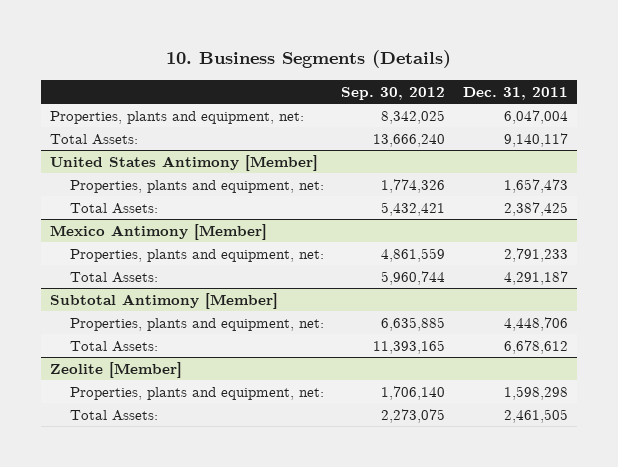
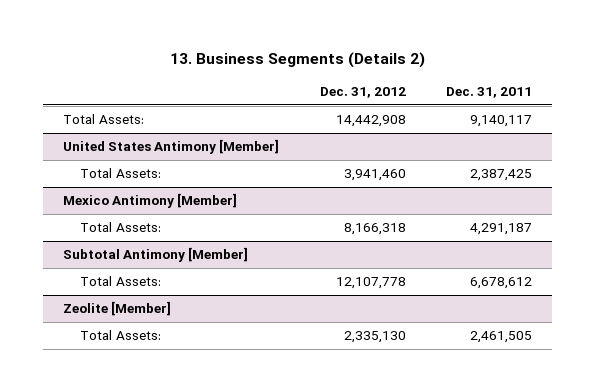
[165,50,451,69] 10. Business Segments (Details) -> [169,52,425,69] 13. Business Segments (Details 2)
[341,86,446,100] Sep. 30, 2012 -> none
none -> [319,87,406,99] Dec. 31, 2012
[49,110,304,124] Properties, plants and equipment, net: -> none
[69,179,324,193] Properties, plants and equipment, net: -> none
[69,248,324,262] Properties, plants and equipment, net: -> none
[69,317,324,331] Properties, plants and equipment, net: -> none
[69,386,324,400] Properties, plants and equipment, net: -> none

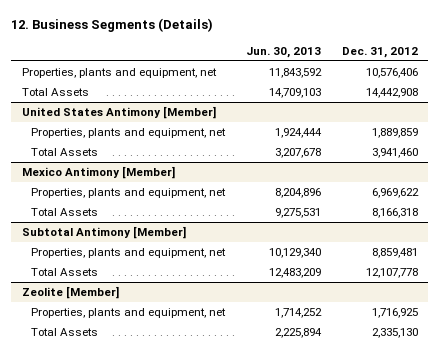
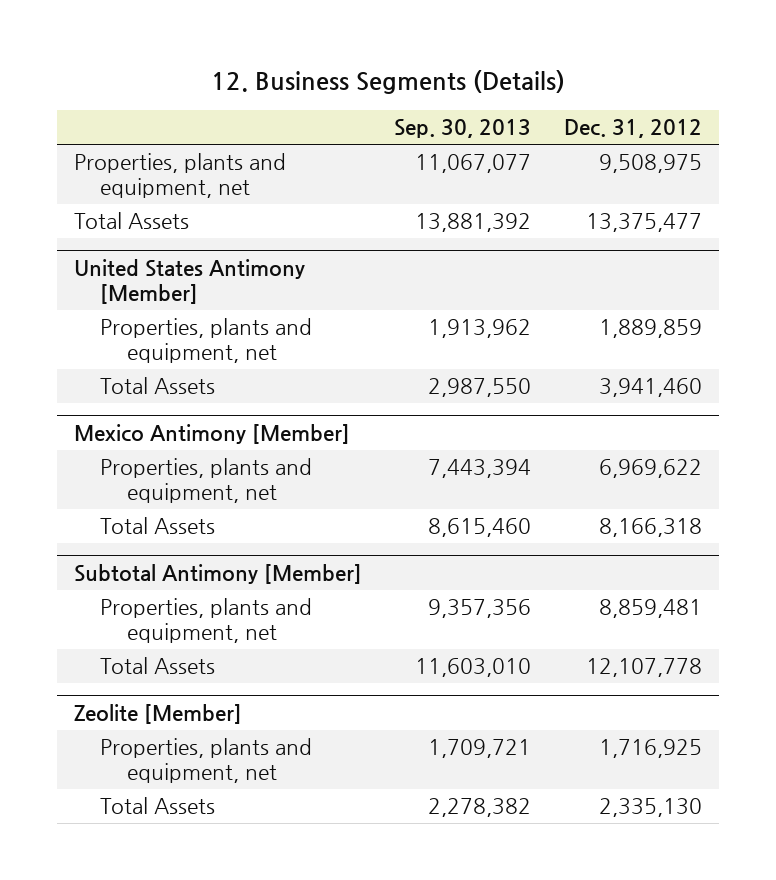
[245,46,321,58] Jun. 30, 2013 -> none
none -> [394,119,532,139] Sep. 30, 2013
[365,68,418,79] 10,576,406 -> [599,154,703,174] 9,508,975
[365,88,418,99] 14,442,908 -> [586,213,703,233] 13,375,477

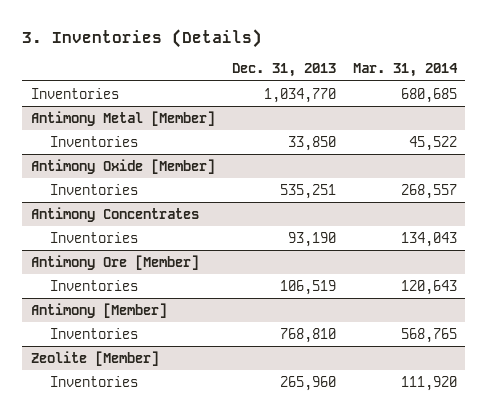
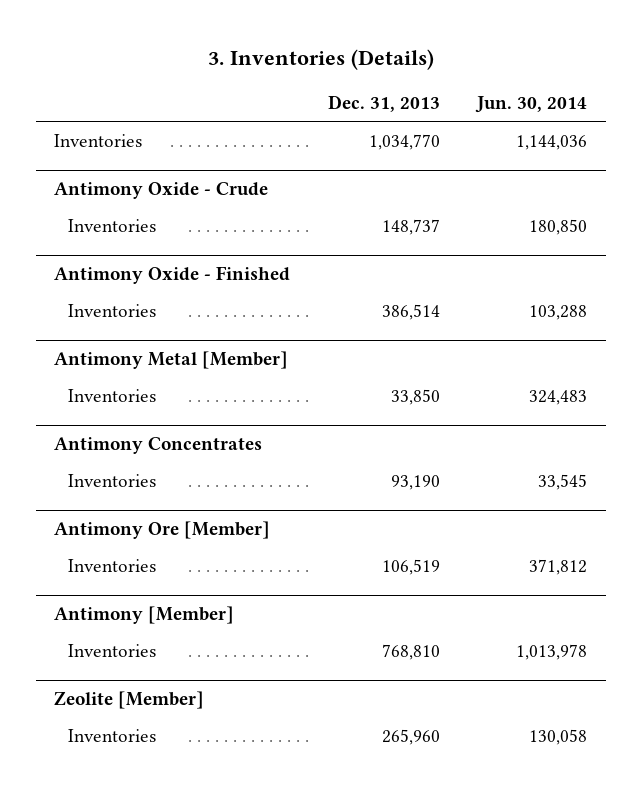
[352,63,458,78] Mar. 31, 2014 -> none
none -> [475,95,588,113] Jun. 30, 2014
none -> [54,182,269,200] Antimony Oxide - Crude
none -> [67,218,156,232] Inventories
none -> [54,266,291,285] Antimony Oxide - Finished
none -> [67,303,156,317] Inventories
[30,158,215,174] Antimony Oxide [Member] -> none
[49,183,138,195] Inventories -> none

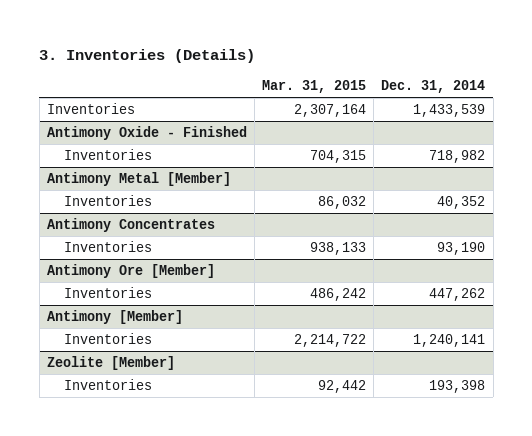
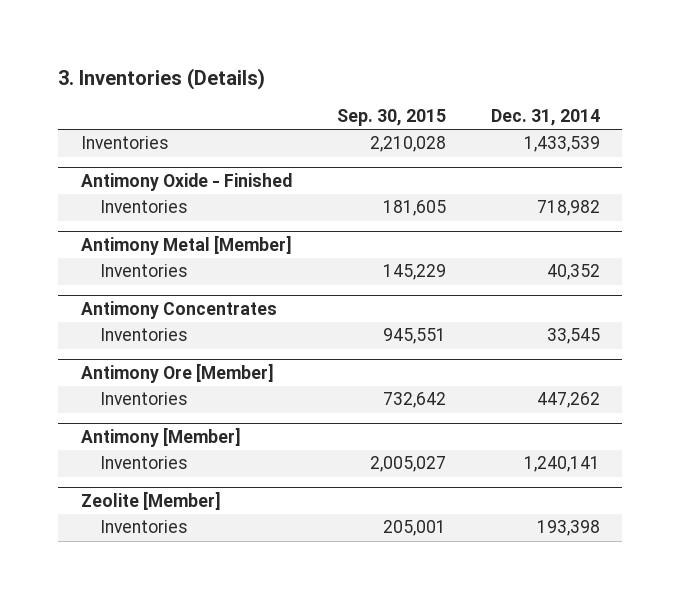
[262,80,367,94] Mar. 31, 2015 -> none
none -> [336,108,446,126] Sep. 30, 2015
[437,242,486,256] 93,190 -> [546,328,600,345] 33,545

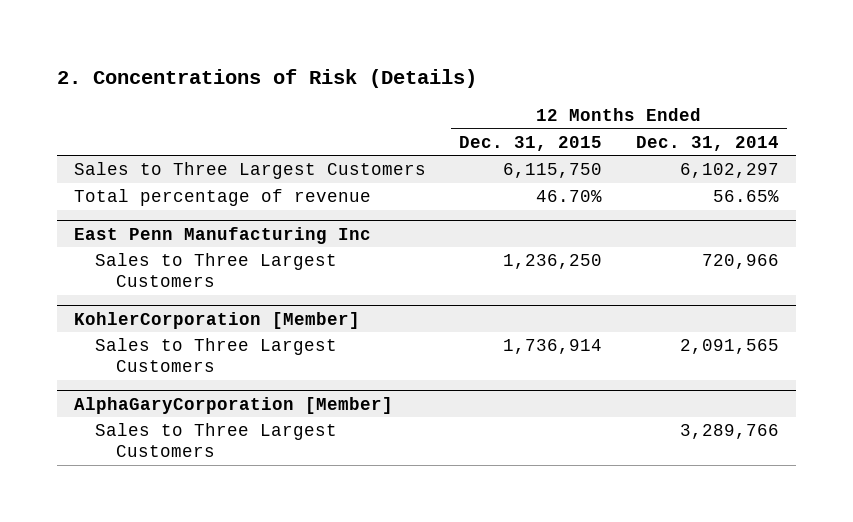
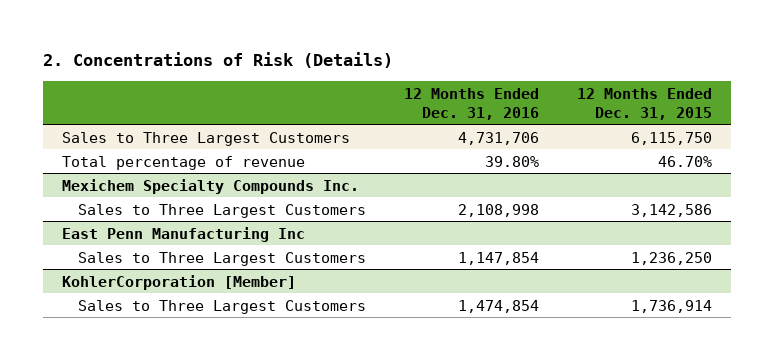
[635,135,779,151] Dec. 31, 2014 -> none
none -> [403,87,539,120] 12 Months Ended Dec. 31, 2016
none -> [62,178,360,194] Mexichem Specialty Compounds Inc.
none -> [77,203,366,218] Sales to Three Largest Customers
[73,396,393,414] AlphaGaryCorporation [Member] -> none
[94,423,337,458] Sales to Three Largest Customers -> none

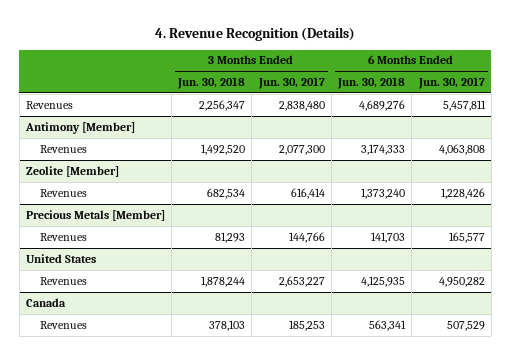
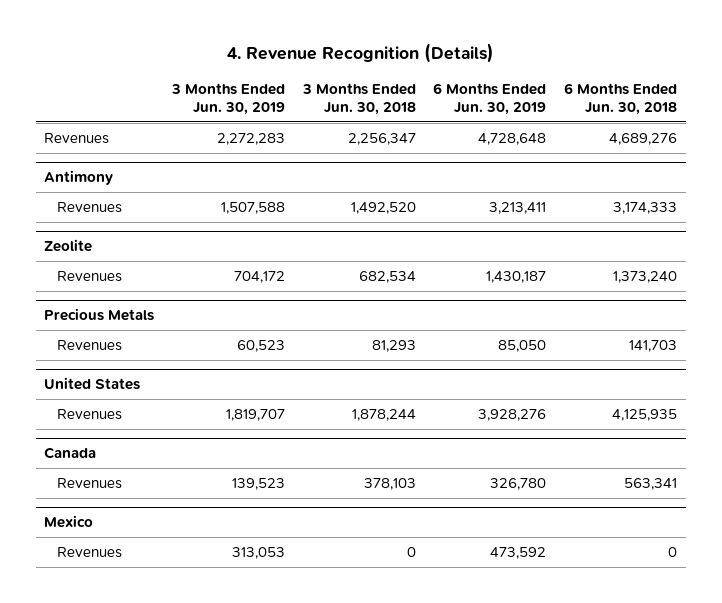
[257,76,325,89] Jun. 30, 2017 -> none
[417,76,485,89] Jun. 30, 2017 -> none
none -> [171,82,286,116] 3 Months Ended Jun. 30, 2019
none -> [433,82,547,116] 6 Months Ended Jun. 30, 2019
[24,121,135,134] Antimony [Member] -> [44,170,114,186] Antimony
[25,165,119,177] Zeolite [Member] -> [44,239,93,253] Zeolite
[25,209,165,221] Precious Metals [Member] -> [44,308,155,322] Precious Metals
none -> [44,515,94,529] Mexico
none -> [56,546,122,558] Revenues

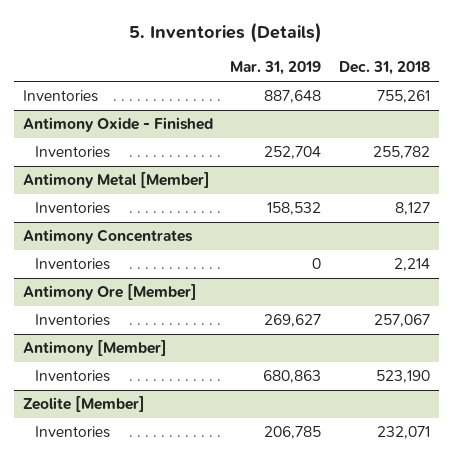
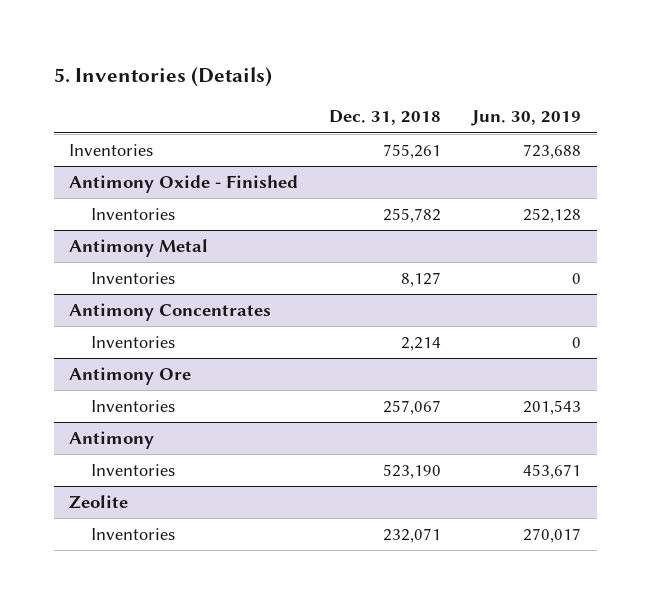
[230,61,322,76] Mar. 31, 2019 -> none
none -> [471,110,582,127] Jun. 30, 2019
[22,172,210,189] Antimony Metal [Member] -> [69,239,209,258] Antimony Metal
[22,284,197,301] Antimony Ore [Member] -> [69,367,192,386] Antimony Ore
[22,340,167,357] Antimony [Member] -> [69,431,155,450] Antimony
[22,396,145,413] Zeolite [Member] -> [69,495,129,510] Zeolite

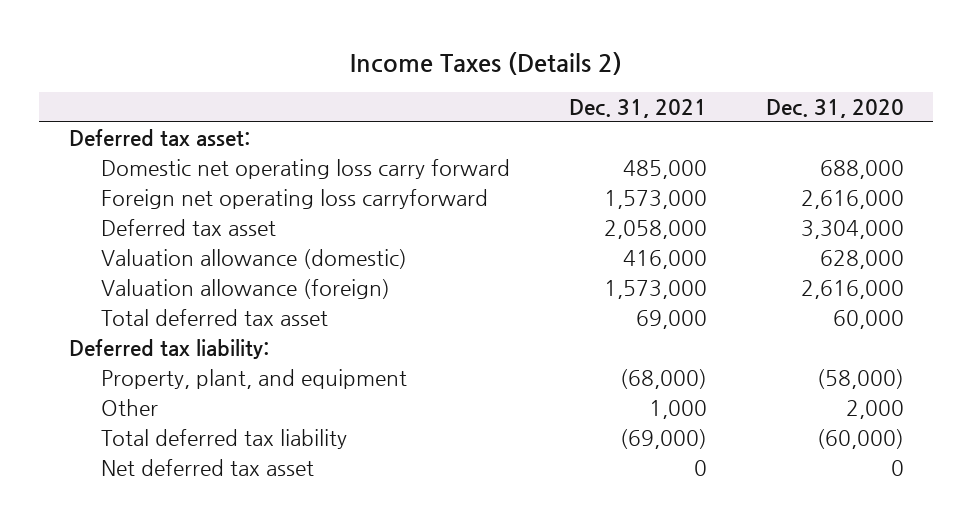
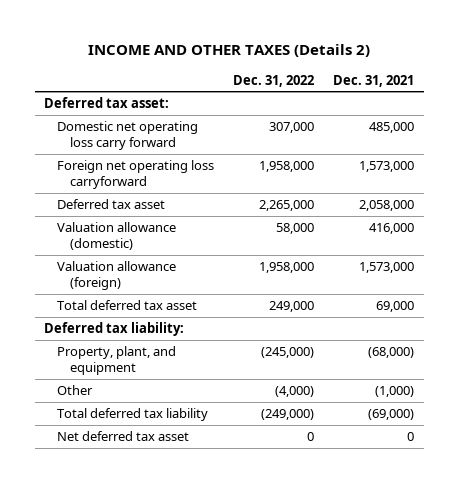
[350,52,623,76] Income Taxes (Details 2) -> [88,44,371,58] INCOME AND OTHER TAXES (Details 2)
[765,98,904,118] Dec. 31, 2020 -> none
none -> [233,74,315,87] Dec. 31, 2022
[648,400,707,420] 1,000 -> [375,386,415,398] (1,000)

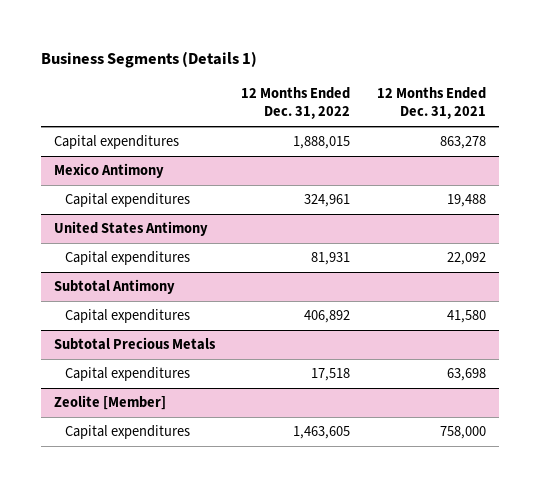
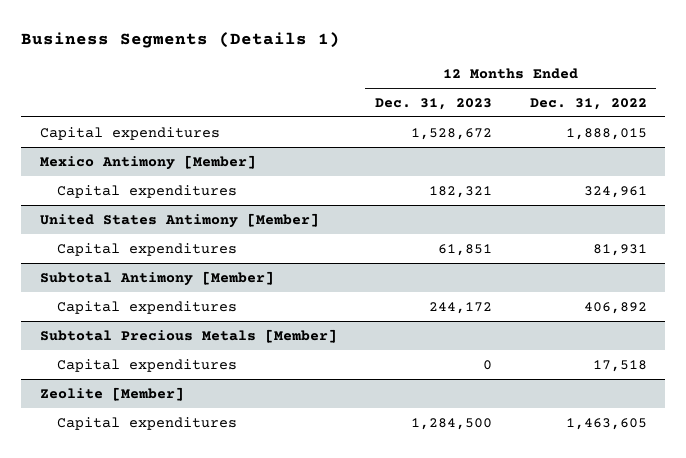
[376,86,486,120] 12 Months Ended Dec. 31, 2021 -> none
none -> [374,97,492,110] Dec. 31, 2023
[54,163,165,179] Mexico Antimony -> [39,154,256,170] Mexico Antimony [Member]
[54,221,209,237] United States Antimony -> [39,212,319,228] United States Antimony [Member]
[54,279,176,295] Subtotal Antimony -> [39,270,274,286] Subtotal Antimony [Member]
[54,337,217,351] Subtotal Precious Metals -> [39,328,337,343] Subtotal Precious Metals [Member]

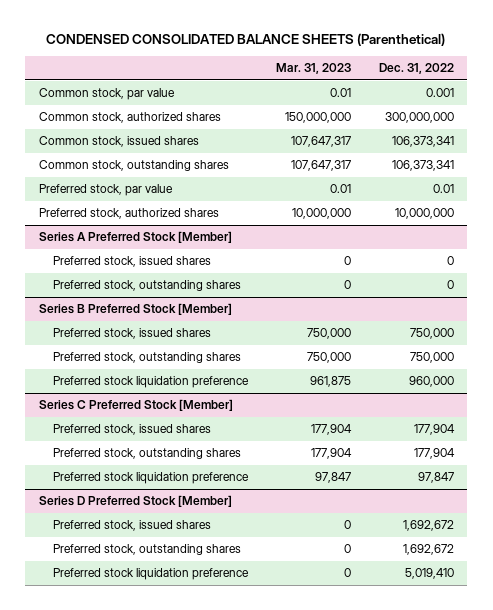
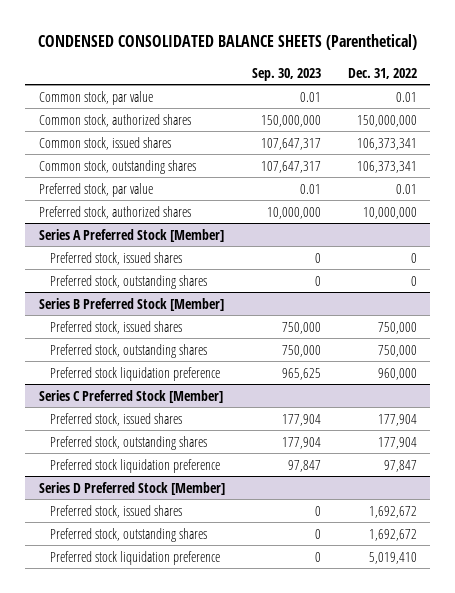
[275,63,351,75] Mar. 31, 2023 -> none
none -> [251,67,321,81] Sep. 30, 2023
[425,88,454,98] 0.001 -> [395,91,417,102] 0.01
[384,112,454,124] 300,000,000 -> [356,114,417,127] 150,000,000

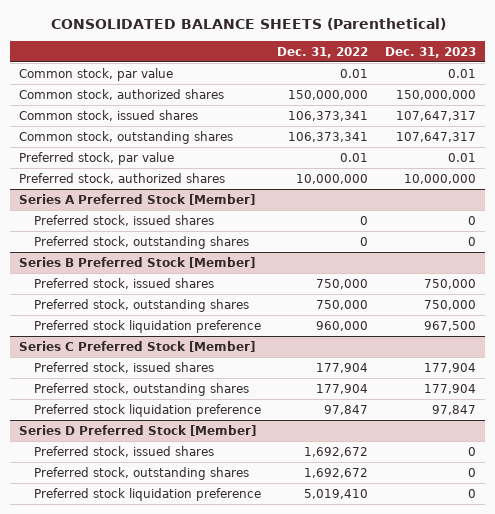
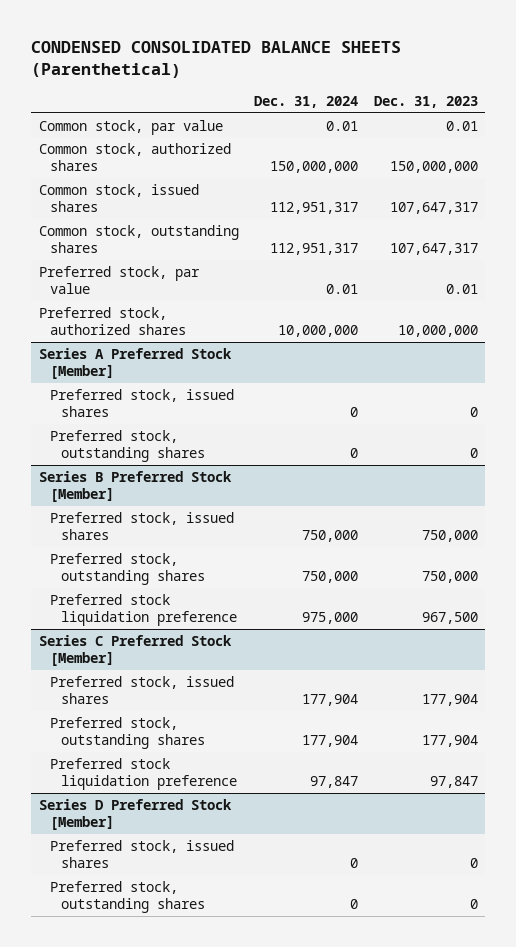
[50,17,446,30] CONSOLIDATED BALANCE SHEETS (Parenthetical) -> [30,40,401,78] CONDENSED CONSOLIDATED BALANCE SHEETS (Parenthetical)
[277,46,369,58] Dec. 31, 2022 -> none
none -> [254,95,359,108] Dec. 31, 2024
[33,487,261,501] Preferred stock liquidation preference -> none

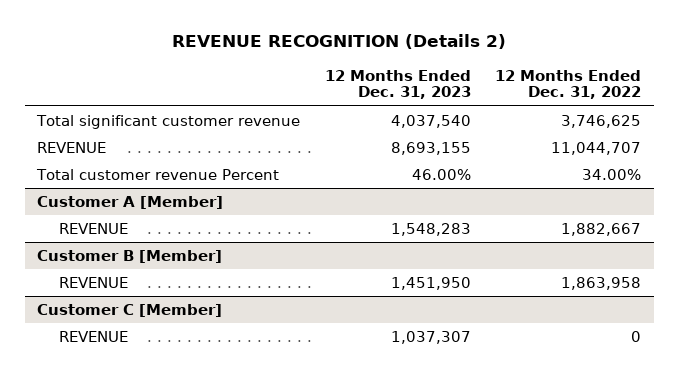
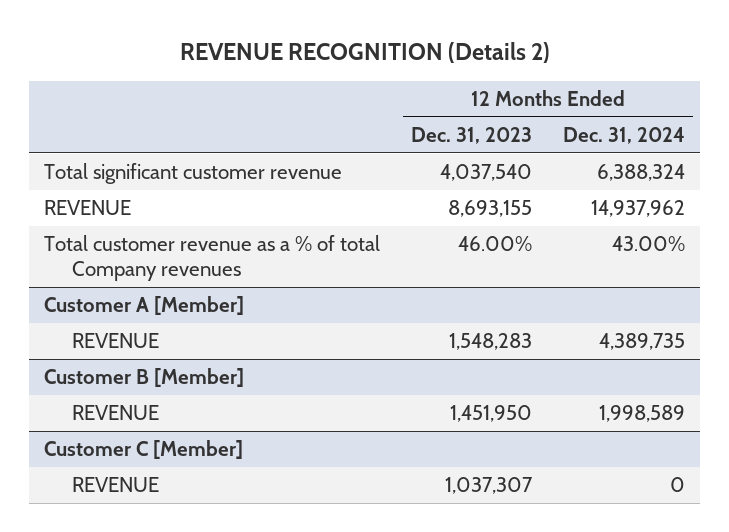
[495,69,642,100] 12 Months Ended Dec. 31, 2022 -> none
none -> [562,126,685,144] Dec. 31, 2024
[35,168,279,180] Total customer revenue Percent -> [44,235,381,281] Total customer revenue as a % of total Company revenues

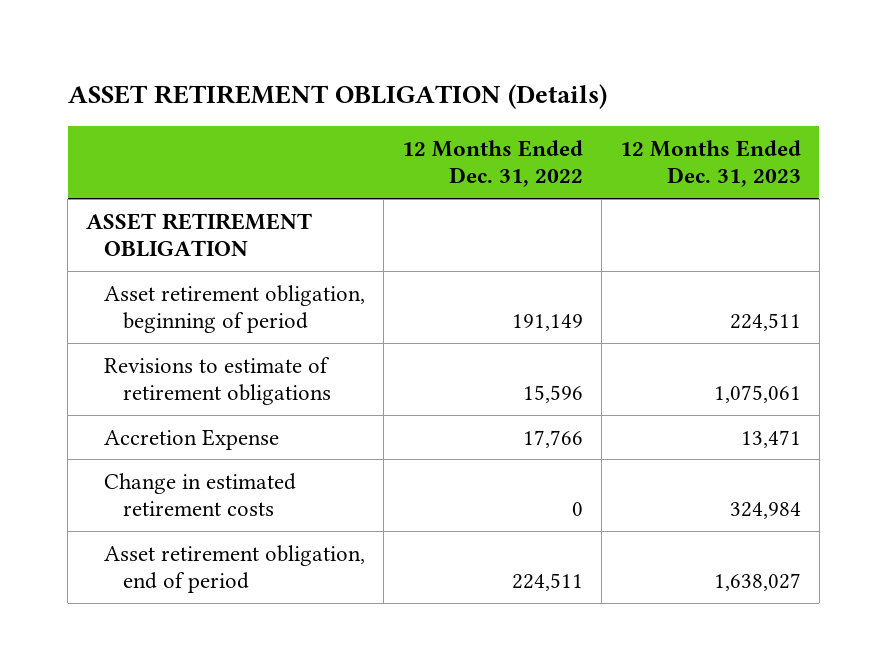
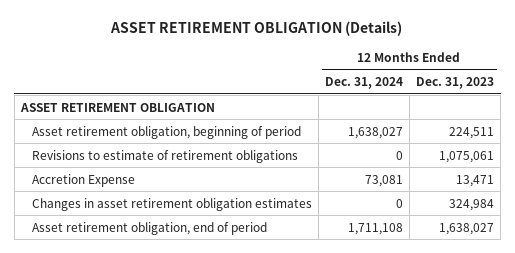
[402,139,584,188] 12 Months Ended Dec. 31, 2022 -> none
none -> [324,77,403,90] Dec. 31, 2024
[104,472,297,517] Change in estimated retirement costs -> [31,197,312,211] Changes in asset retirement obligation estimates

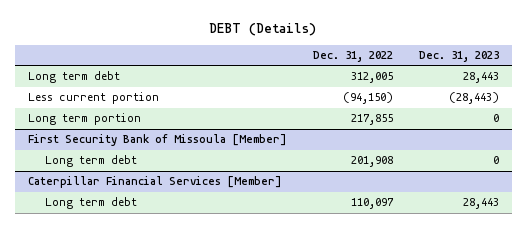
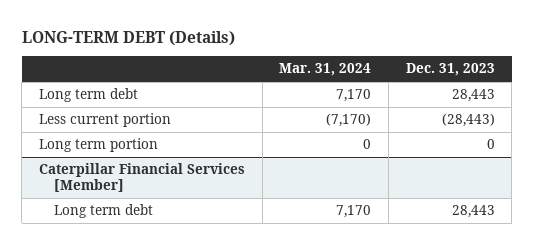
[209,23,317,37] DEBT (Details) -> [21,30,235,46] LONG-TERM DEBT (Details)
[312,51,393,63] Dec. 31, 2022 -> none
none -> [279,63,372,77] Mar. 31, 2024
[27,134,287,147] First Security Bank of Missoula [Member] -> none
[44,155,137,168] Long term debt -> none

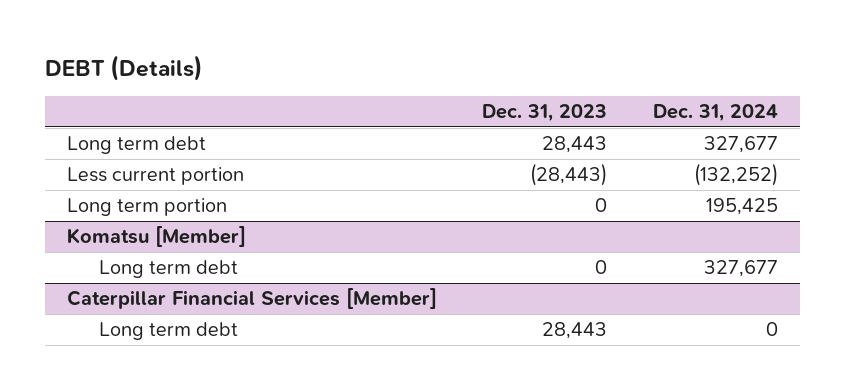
[21,30,235,46] LONG-TERM DEBT (Details) -> [44,54,203,81] DEBT (Details)
[279,63,372,77] Mar. 31, 2024 -> none
none -> [652,104,778,123] Dec. 31, 2024
none -> [67,226,247,248] Komatsu [Member]
none -> [98,260,238,279] Long term debt

